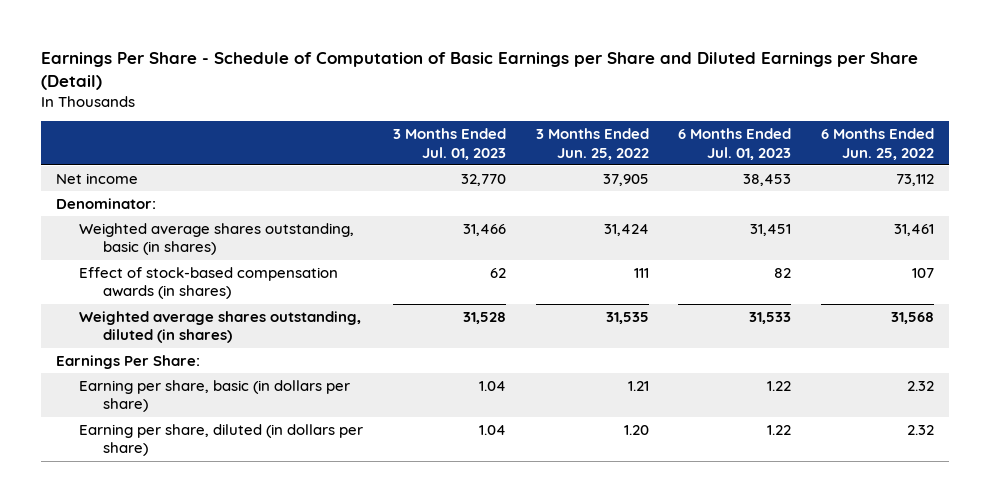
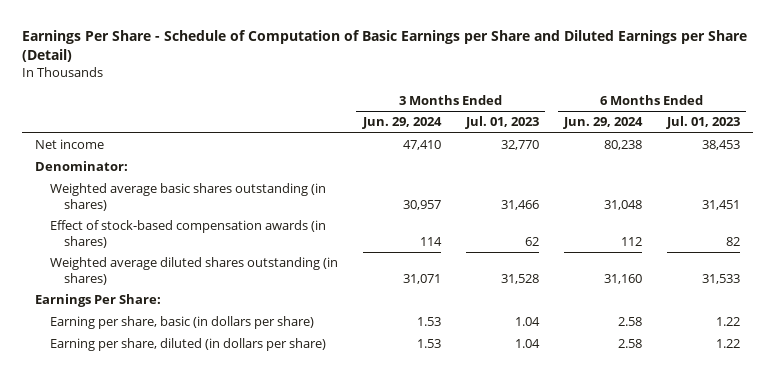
[535,127,649,160] 3 Months Ended Jun. 25, 2022 -> none
[820,127,934,160] 6 Months Ended Jun. 25, 2022 -> none
none -> [361,117,442,130] Jun. 29, 2024
none -> [562,117,643,130] Jun. 29, 2024
[79,222,355,256] Weighted average shares outstanding, basic (in shares) -> [49,183,326,211] Weighted average basic shares outstanding (in shares)
[79,310,362,344] Weighted average shares outstanding, diluted (in shares) -> [49,257,338,285] Weighted average diluted shares outstanding (in shares)

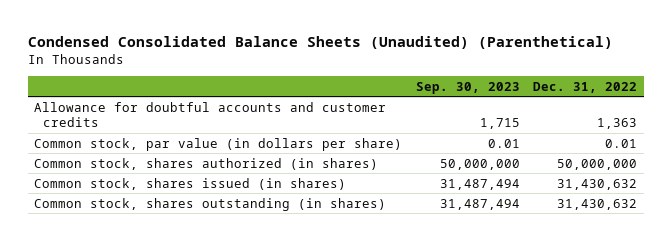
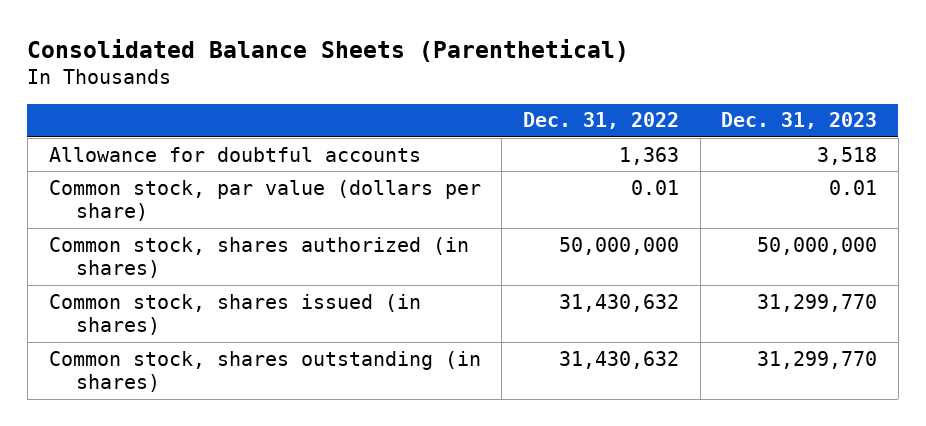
[27,35,613,49] Condensed Consolidated Balance Sheets (Unaudited) (Parenthetical) -> [27,38,630,62] Consolidated Balance Sheets (Parenthetical)
[415,81,520,94] Sep. 30, 2023 -> none
none -> [721,112,878,130] Dec. 31, 2023
[34,101,387,127] Allowance for doubtful accounts and customer credits -> [48,146,421,162] Allowance for doubtful accounts
[34,137,403,151] Common stock, par value (in dollars per share) -> [48,179,481,222] Common stock, par value (dollars per share)

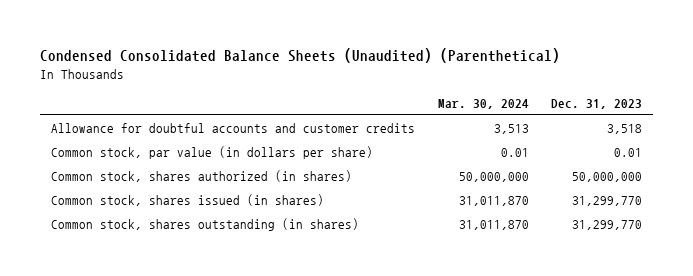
[27,38,630,62] Consolidated Balance Sheets (Parenthetical) -> [39,48,560,64] Condensed Consolidated Balance Sheets (Unaudited) (Parenthetical)
[522,112,679,130] Dec. 31, 2022 -> none
none -> [437,98,529,109] Mar. 30, 2024
[48,146,421,162] Allowance for doubtful accounts -> [51,123,416,134] Allowance for doubtful accounts and customer credits
[48,179,481,222] Common stock, par value (dollars per share) -> [51,146,374,160] Common stock, par value (in dollars per share)

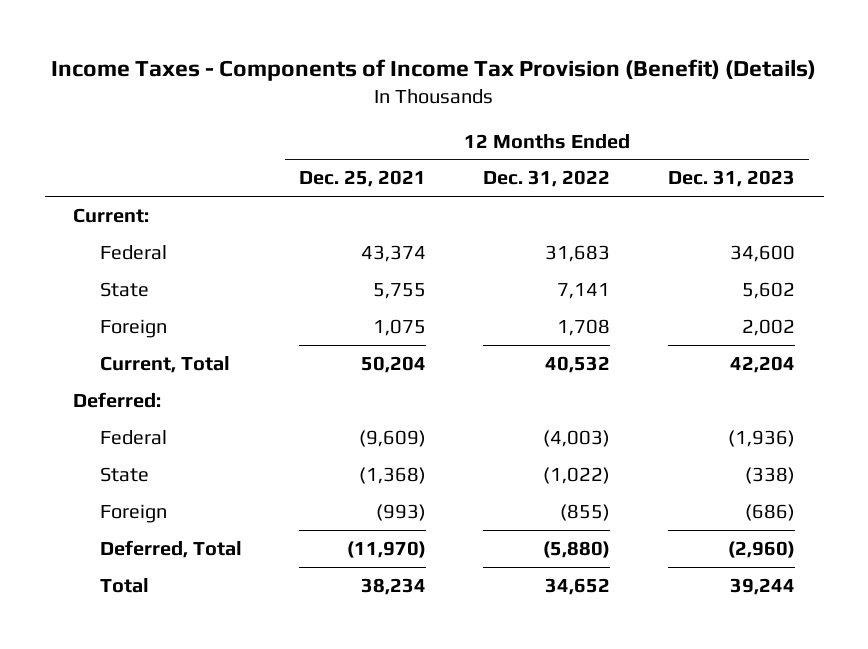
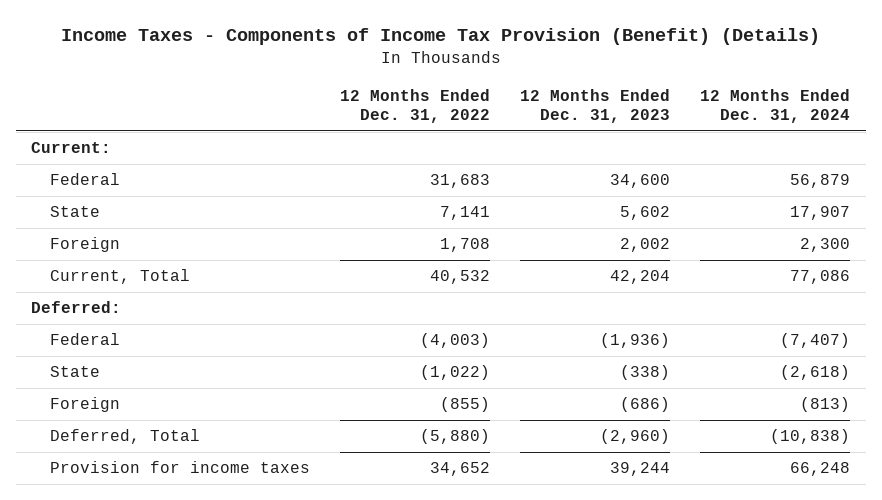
[299,170,427,188] Dec. 25, 2021 -> none
none -> [700,88,851,124] 12 Months Ended Dec. 31, 2024
[99,577,149,593] Total -> [49,461,310,474] Provision for income taxes

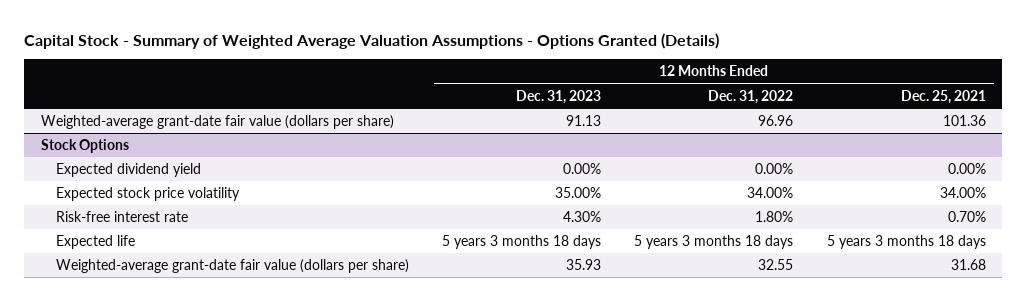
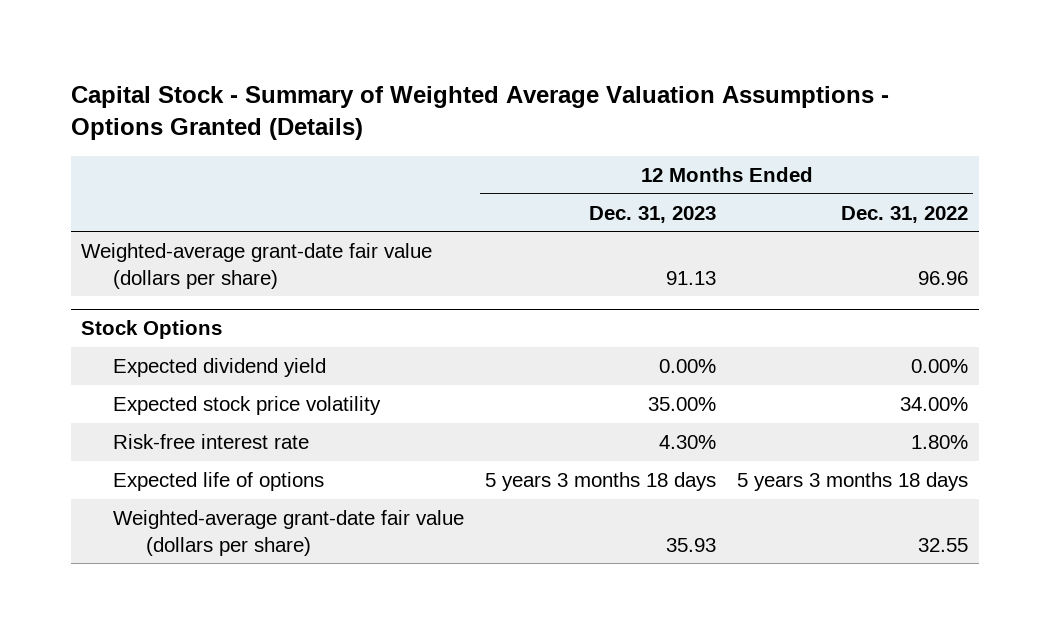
[900,89,986,104] Dec. 25, 2021 -> none
[56,235,136,250] Expected life -> [113,472,325,492] Expected life of options

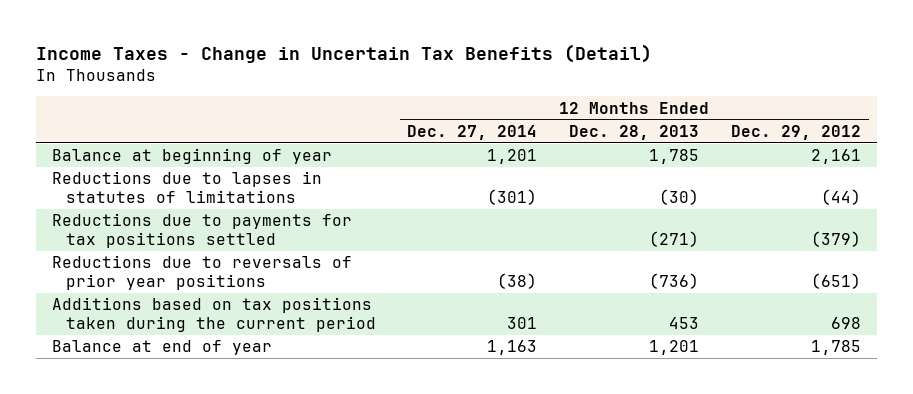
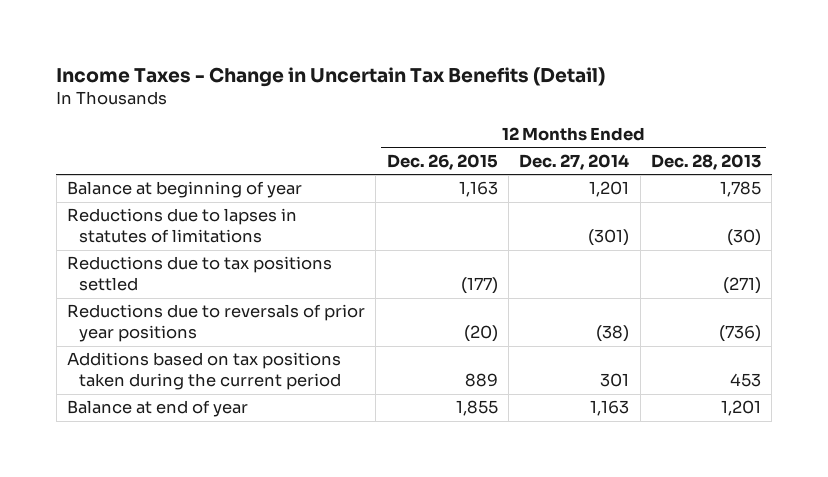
[730,124,861,140] Dec. 29, 2012 -> none
none -> [386,153,498,170] Dec. 26, 2015
[52,213,353,248] Reductions due to payments for tax positions settled -> [67,256,333,292] Reductions due to tax positions settled

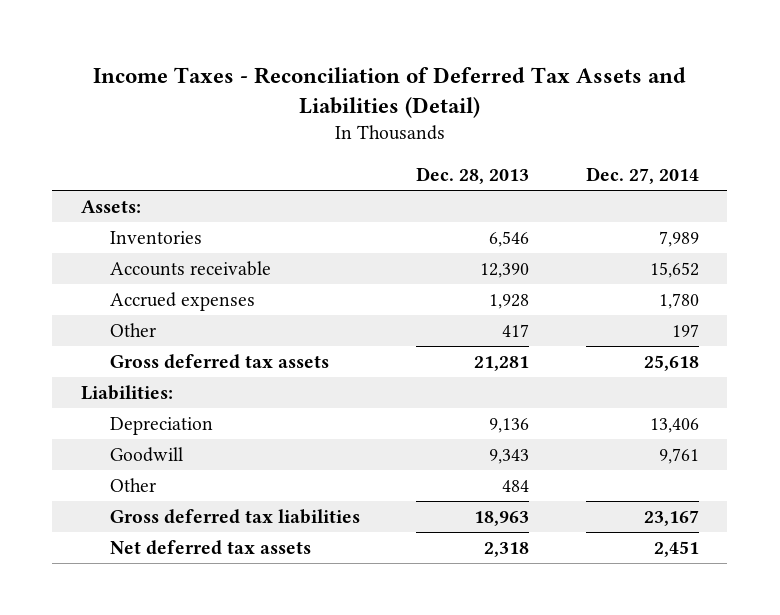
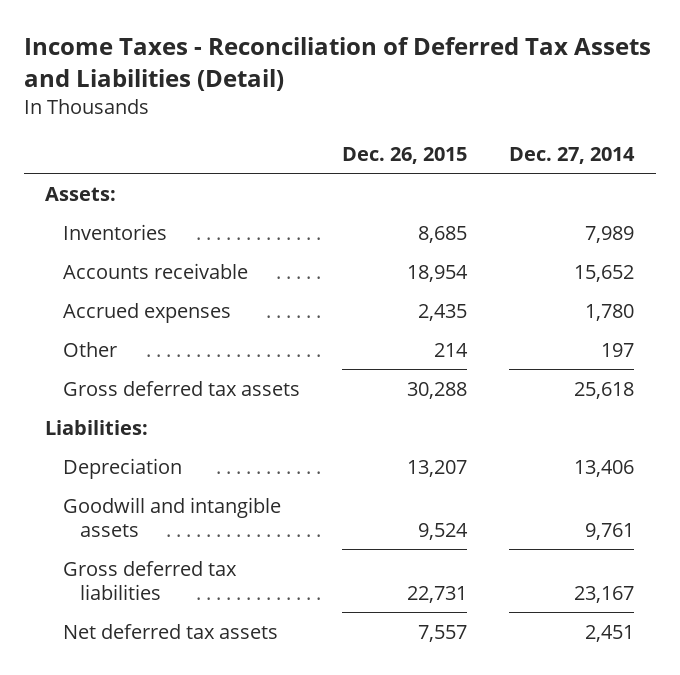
[416,166,530,184] Dec. 28, 2013 -> none
none -> [341,146,467,164] Dec. 26, 2015
[109,477,156,492] Other -> none
[109,446,183,462] Goodwill -> [62,496,281,537] Goodwill and intangible assets

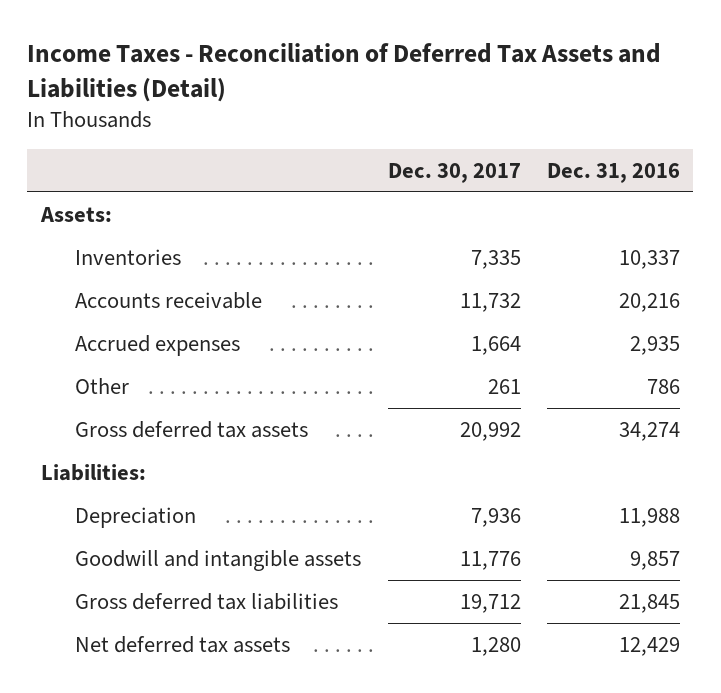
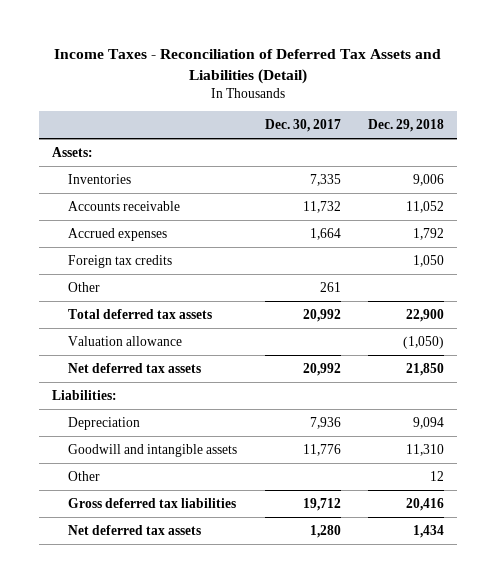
[547,162,681,183] Dec. 31, 2016 -> none
none -> [367,119,444,133] Dec. 29, 2018
none -> [68,254,173,268] Foreign tax credits
[75,420,309,438] Gross deferred tax assets -> [68,308,213,319] Total deferred tax assets
none -> [68,335,183,346] Valuation allowance
none -> [68,362,202,373] Net deferred tax assets
none -> [68,470,101,481] Other

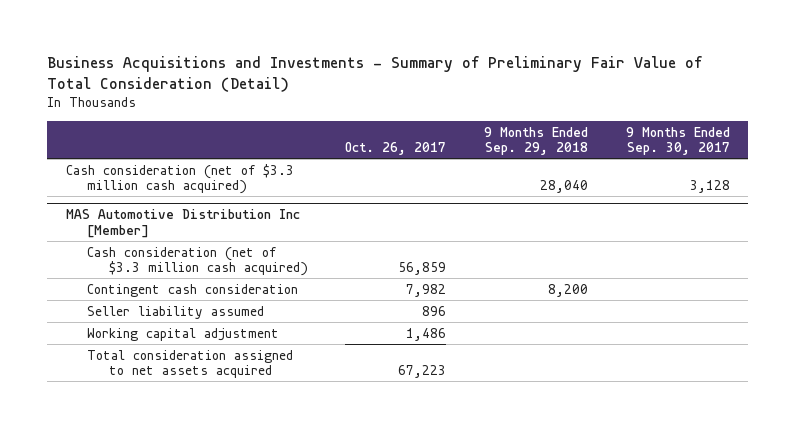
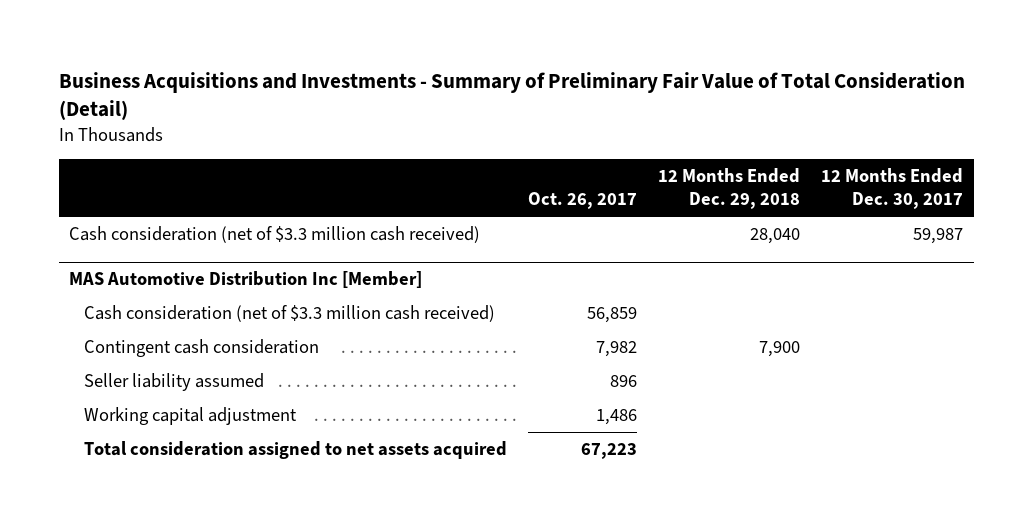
[483,126,588,156] 9 Months Ended Sep. 29, 2018 -> none
[625,126,730,156] 9 Months Ended Sep. 30, 2017 -> none
none -> [658,168,801,210] 12 Months Ended Dec. 29, 2018
none -> [821,168,964,210] 12 Months Ended Dec. 30, 2017
[65,163,294,195] Cash consideration (net of $3.3 million cash acquired) -> [69,225,481,243] Cash consideration (net of $3.3 million cash received)
[87,246,308,277] Cash consideration (net of $3.3 million cash acquired) -> [83,304,495,322] Cash consideration (net of $3.3 million cash received)

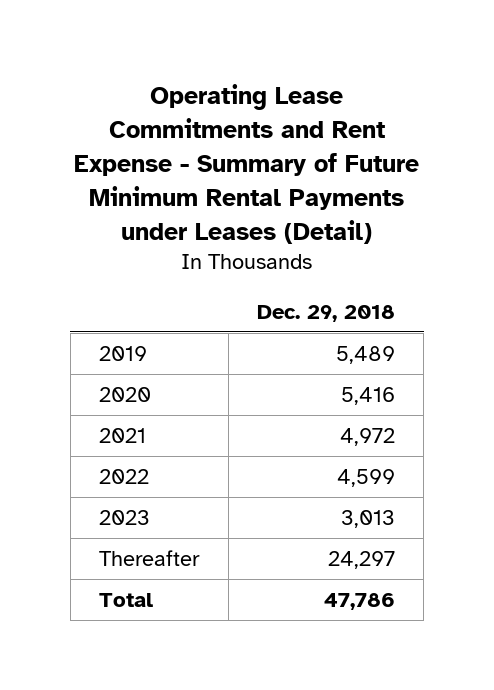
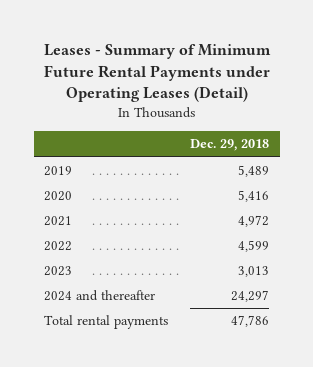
[74,84,420,244] Operating Lease Commitments and Rent Expense - Summary of Future Minimum Rental Payments under Leases (Detail) -> [43,44,271,103] Leases - Summary of Minimum Future Rental Payments under Operating Leases (Detail)
[99,549,201,566] Thereafter -> [44,290,156,302] 2024 and thereafter
[99,592,154,607] Total -> [44,315,169,330] Total rental payments

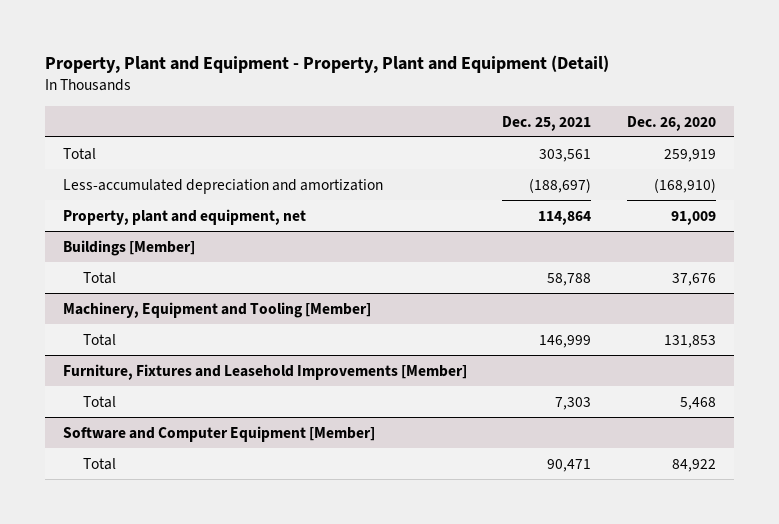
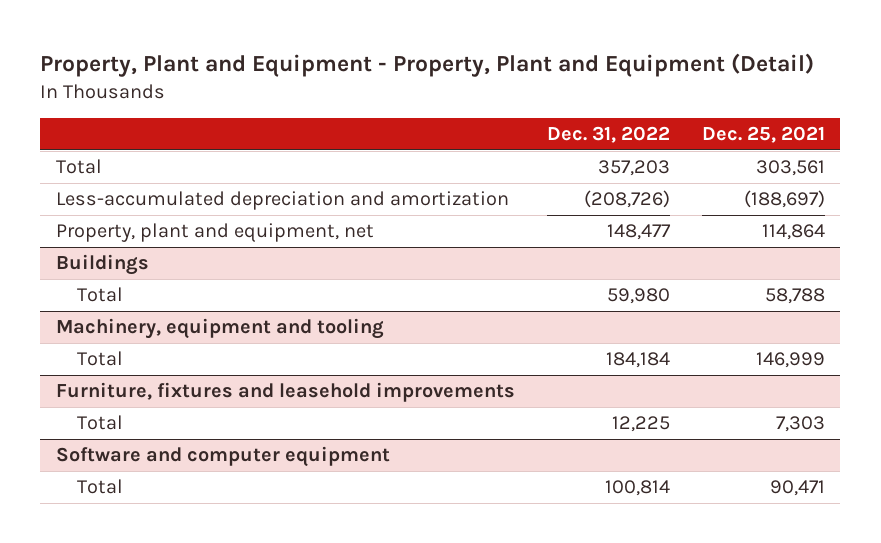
[627,115,717,131] Dec. 26, 2020 -> none
none -> [546,126,670,144] Dec. 31, 2022
[62,239,195,256] Buildings [Member] -> [56,254,150,276] Buildings
[62,301,371,318] Machinery, Equipment and Tooling [Member] -> [56,318,385,340] Machinery, equipment and tooling
[62,363,467,380] Furniture, Fixtures and Leasehold Improvements [Member] -> [56,382,516,403] Furniture, fixtures and leasehold improvements
[62,425,375,442] Software and Computer Equipment [Member] -> [56,446,391,468] Software and computer equipment

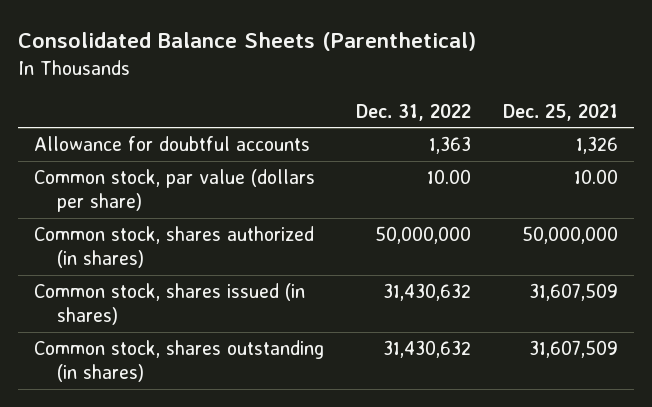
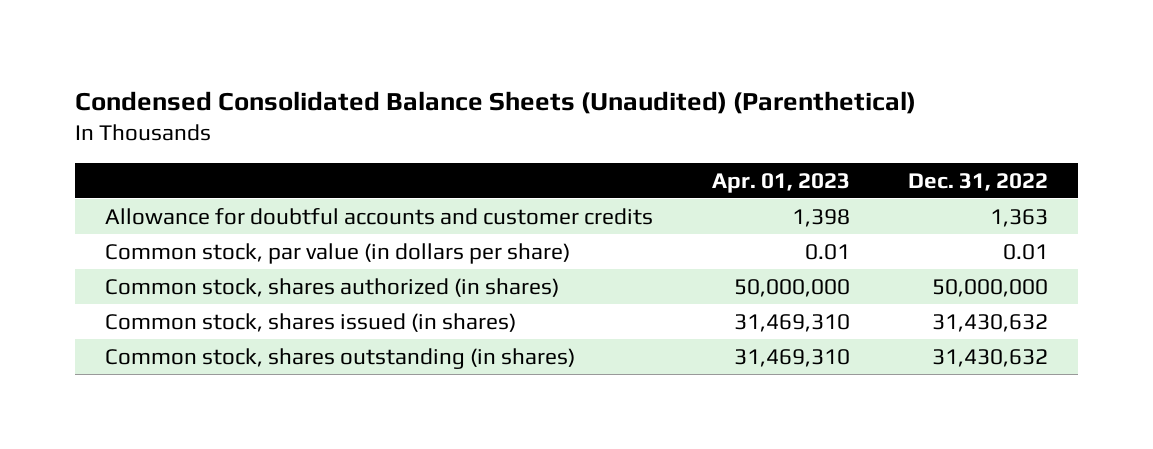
[17,32,476,52] Consolidated Balance Sheets (Parenthetical) -> [75,91,917,115] Condensed Consolidated Balance Sheets (Unaudited) (Parenthetical)
[502,103,618,121] Dec. 25, 2021 -> none
none -> [711,172,850,193] Apr. 01, 2023
[33,136,310,152] Allowance for doubtful accounts -> [104,207,653,225] Allowance for doubtful accounts and customer credits
[33,169,315,212] Common stock, par value (dollars per share) -> [104,242,570,264] Common stock, par value (in dollars per share)
[426,169,471,185] 10.00 -> [1003,243,1049,260] 0.01

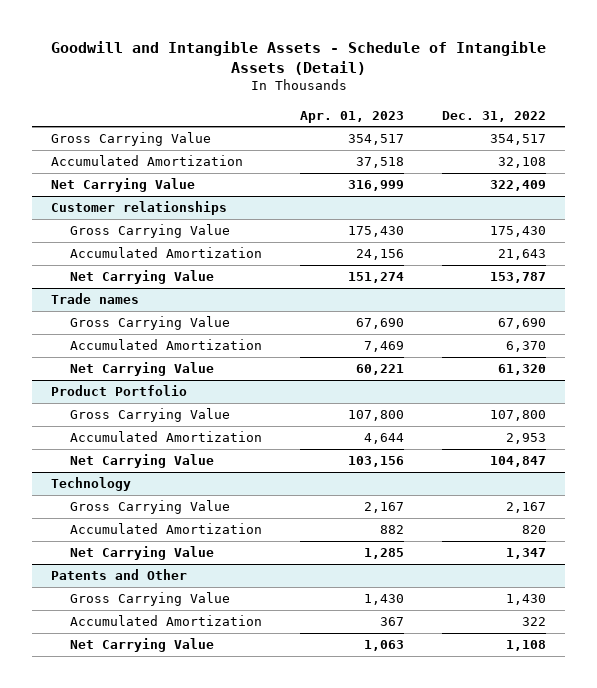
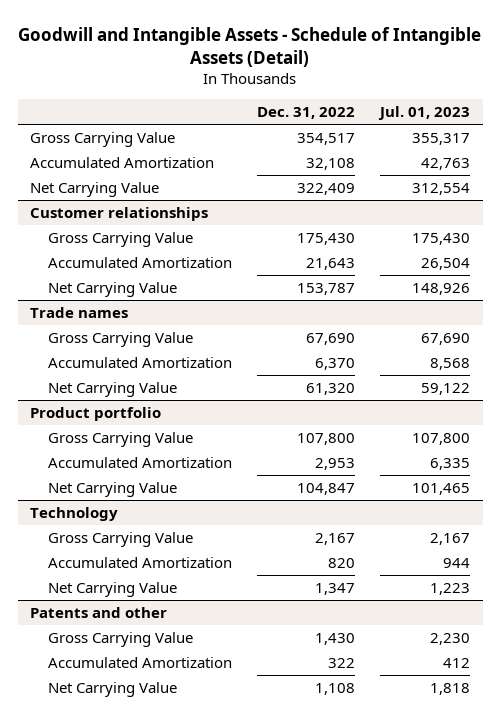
[300,110,405,123] Apr. 01, 2023 -> none
none -> [378,106,471,121] Jul. 01, 2023
[51,385,188,397] Product Portfolio -> [30,406,162,421] Product portfolio
[51,569,188,581] Patents and Other -> [30,606,168,618] Patents and other

